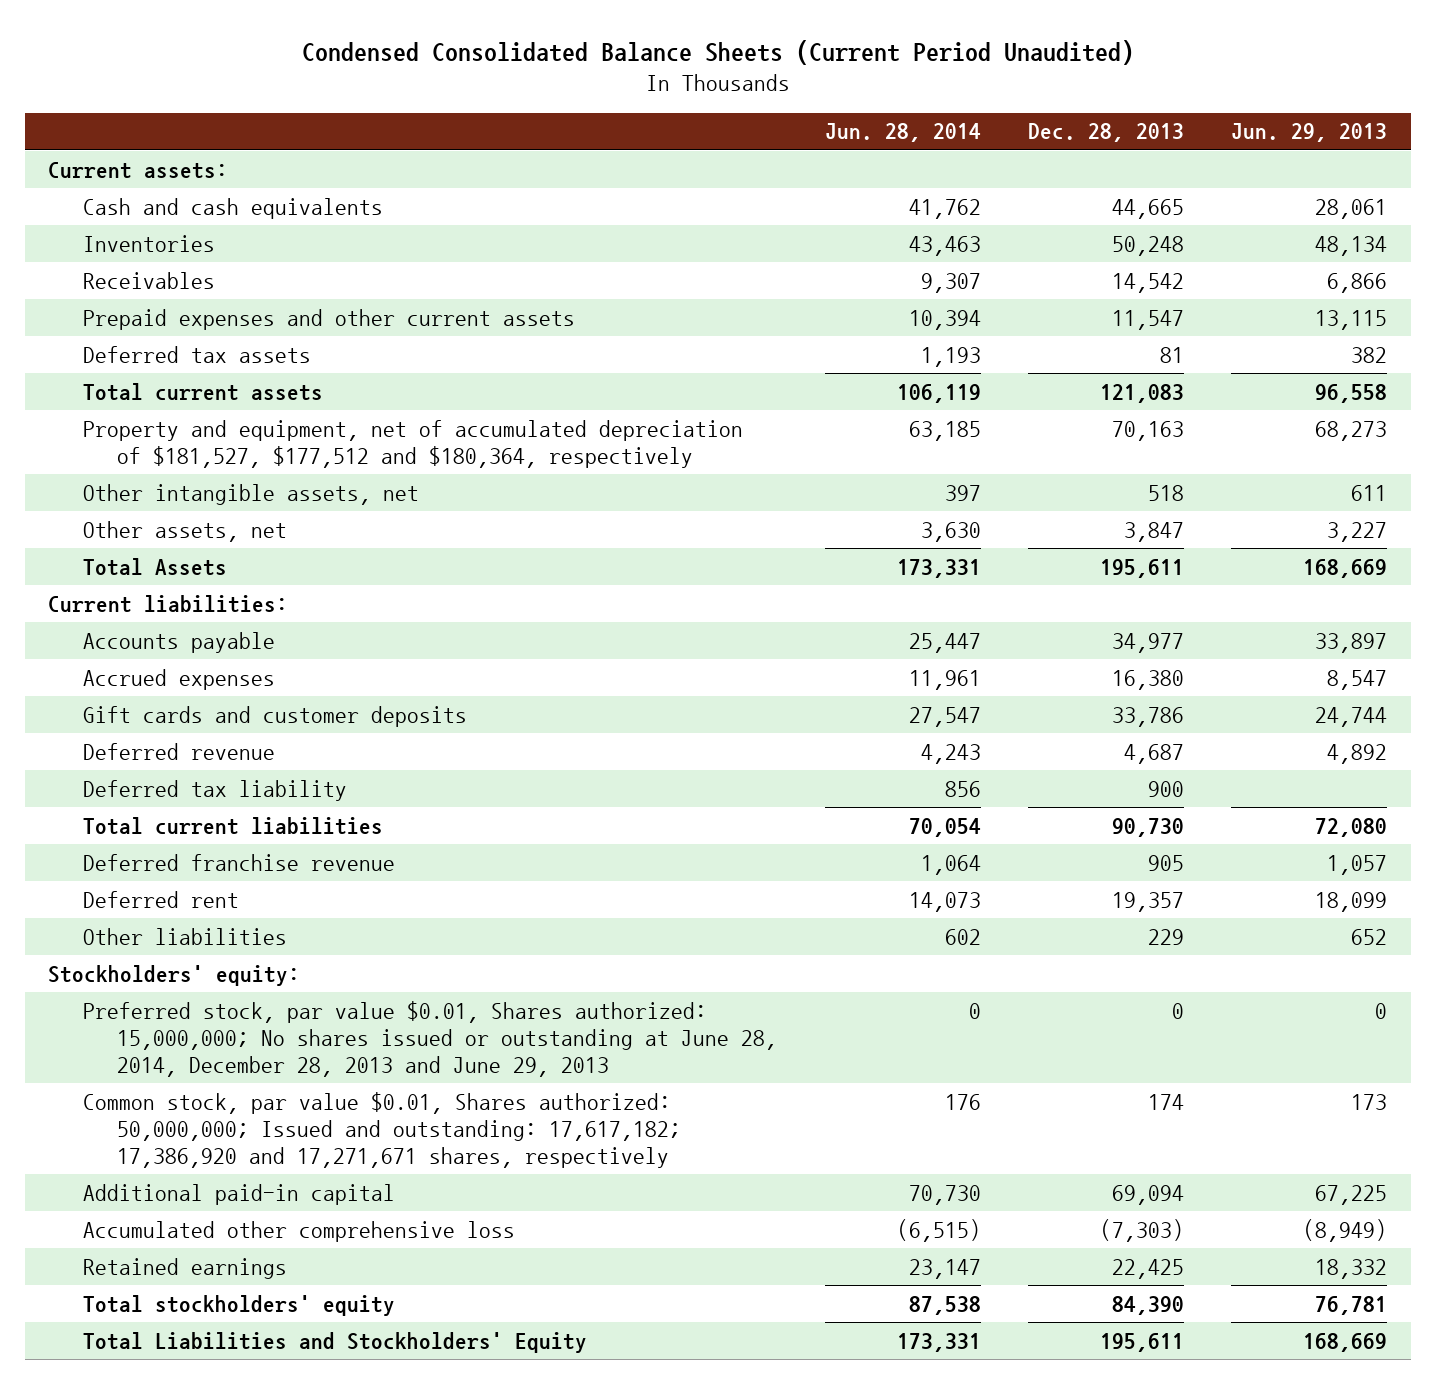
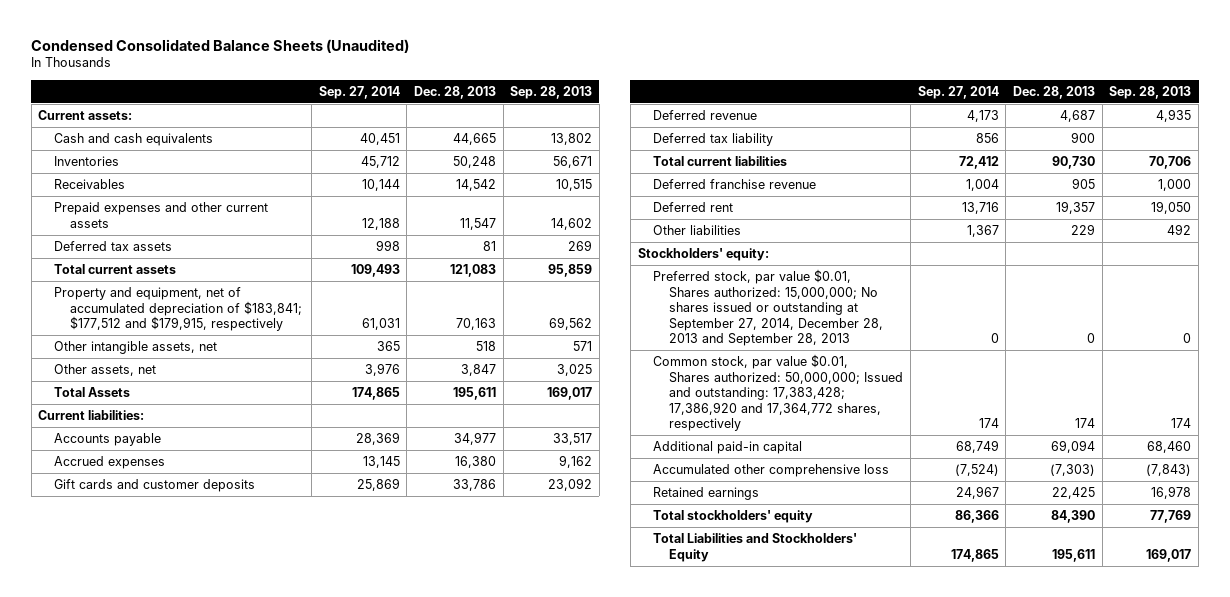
[301,39,1134,65] Condensed Consolidated Balance Sheets (Current Period Unaudited) -> [31,38,410,53] Condensed Consolidated Balance Sheets (Unaudited)
[824,123,981,143] Jun. 28, 2014 -> none
[1231,123,1388,143] Jun. 29, 2013 -> none
none -> [318,85,400,99] Sep. 27, 2014
none -> [510,85,593,99] Sep. 28, 2013
[82,419,743,468] Property and equipment, net of accumulated depreciation of $181,527, $177,512 and $180,364, respectively -> [54,287,303,332] Property and equipment, net of accumulated depreciation of $183,841; $177,512 and $179,915, respectively
[82,1000,778,1077] Preferred stock, par value $0.01, Shares authorized: 15,000,000; No shares issued or outstanding at June 28, 2014, December 28, 2013 and June 29, 2013 -> [653,269,884,347] Preferred stock, par value $0.01, Shares authorized: 15,000,000; No shares issued or outstanding at September 27, 2014, December 28, 2013 and September 28, 2013
[82,1091,682,1168] Common stock, par value $0.01, Shares authorized: 50,000,000; Issued and outstanding: 17,617,182; 17,386,920 and 17,271,671 shares, respectively -> [653,354,904,432] Common stock, par value $0.01, Shares authorized: 50,000,000; Issued and outstanding: 17,383,428; 17,386,920 and 17,364,772 shares, respectively

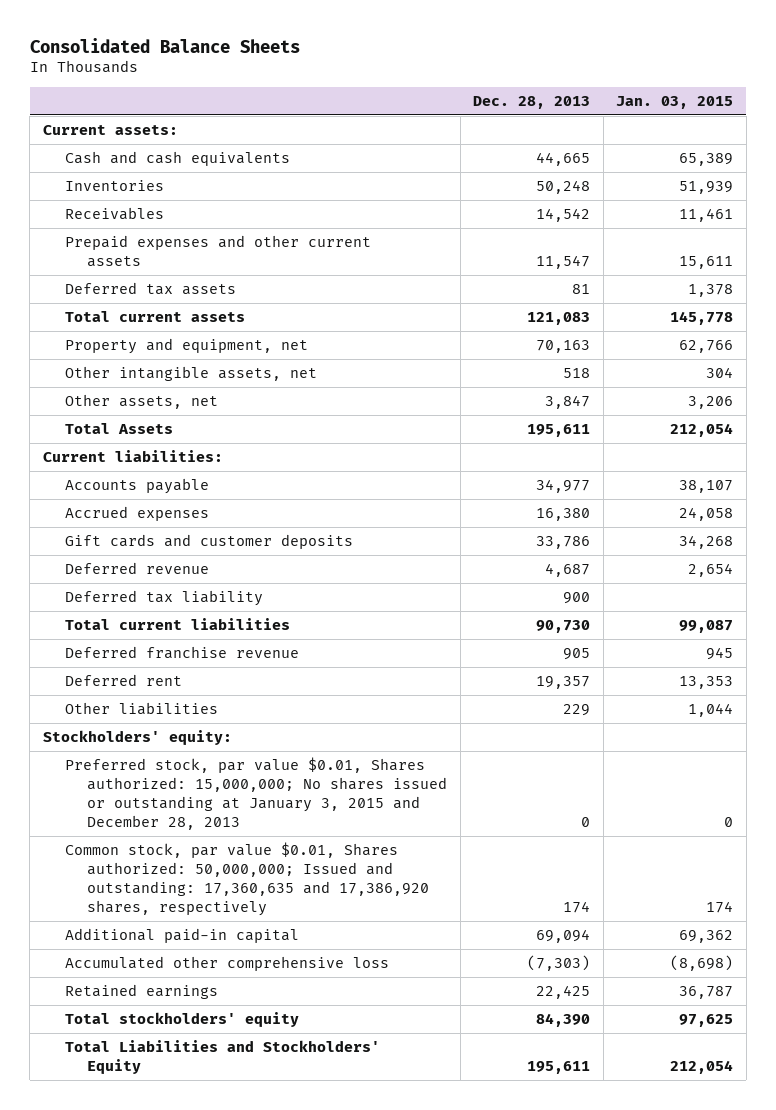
[31,38,410,53] Condensed Consolidated Balance Sheets (Unaudited) -> [29,37,300,53] Consolidated Balance Sheets
[318,85,400,99] Sep. 27, 2014 -> none
[510,85,593,99] Sep. 28, 2013 -> none
none -> [616,95,734,109] Jan. 03, 2015
[54,287,303,332] Property and equipment, net of accumulated depreciation of $183,841; $177,512 and $179,915, respectively -> [65,337,309,354] Property and equipment, net
[653,269,884,347] Preferred stock, par value $0.01, Shares authorized: 15,000,000; No shares issued or outstanding at September 27, 2014, December 28, 2013 and September 28, 2013 -> [65,756,448,830] Preferred stock, par value $0.01, Shares authorized: 15,000,000; No shares issued or outstanding at January 3, 2015 and December 28, 2013
[653,354,904,432] Common stock, par value $0.01, Shares authorized: 50,000,000; Issued and outstanding: 17,383,428; 17,386,920 and 17,364,772 shares, respectively -> [65,841,430,916] Common stock, par value $0.01, Shares authorized: 50,000,000; Issued and outstanding: 17,360,635 and 17,386,920 shares, respectively

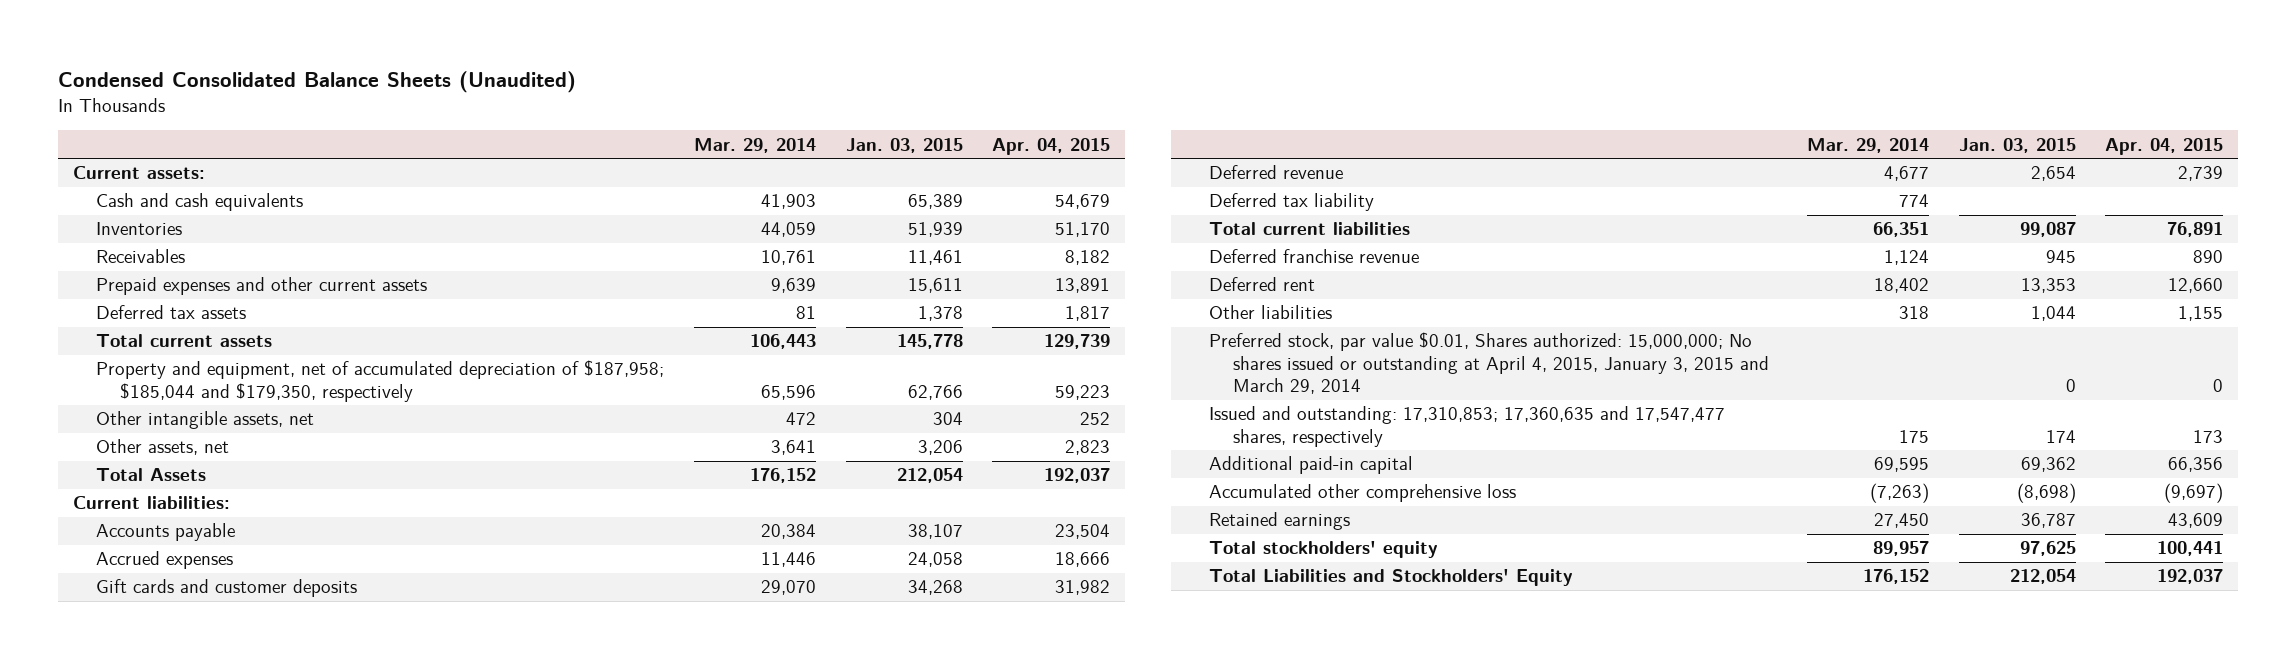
[29,37,300,53] Consolidated Balance Sheets -> [58,70,577,93] Condensed Consolidated Balance Sheets (Unaudited)
[473,95,591,109] Dec. 28, 2013 -> none
none -> [694,137,817,153] Mar. 29, 2014
none -> [992,137,1111,155] Apr. 04, 2015
[65,337,309,354] Property and equipment, net -> [96,360,665,402] Property and equipment, net of accumulated depreciation of $187,958; $185,044 and $179,350, respectively
[42,729,232,745] Stockholders' equity: -> none
[65,756,448,830] Preferred stock, par value $0.01, Shares authorized: 15,000,000; No shares issued or outstanding at January 3, 2015 and December 28, 2013 -> [1209,332,1769,395] Preferred stock, par value $0.01, Shares authorized: 15,000,000; No shares issued or outstanding at April 4, 2015, January 3, 2015 and March 29, 2014
[65,841,430,916] Common stock, par value $0.01, Shares authorized: 50,000,000; Issued and outstanding: 17,360,635 and 17,386,920 shares, respectively -> [1209,406,1726,447] Issued and outstanding: 17,310,853; 17,360,635 and 17,547,477 shares, respectively

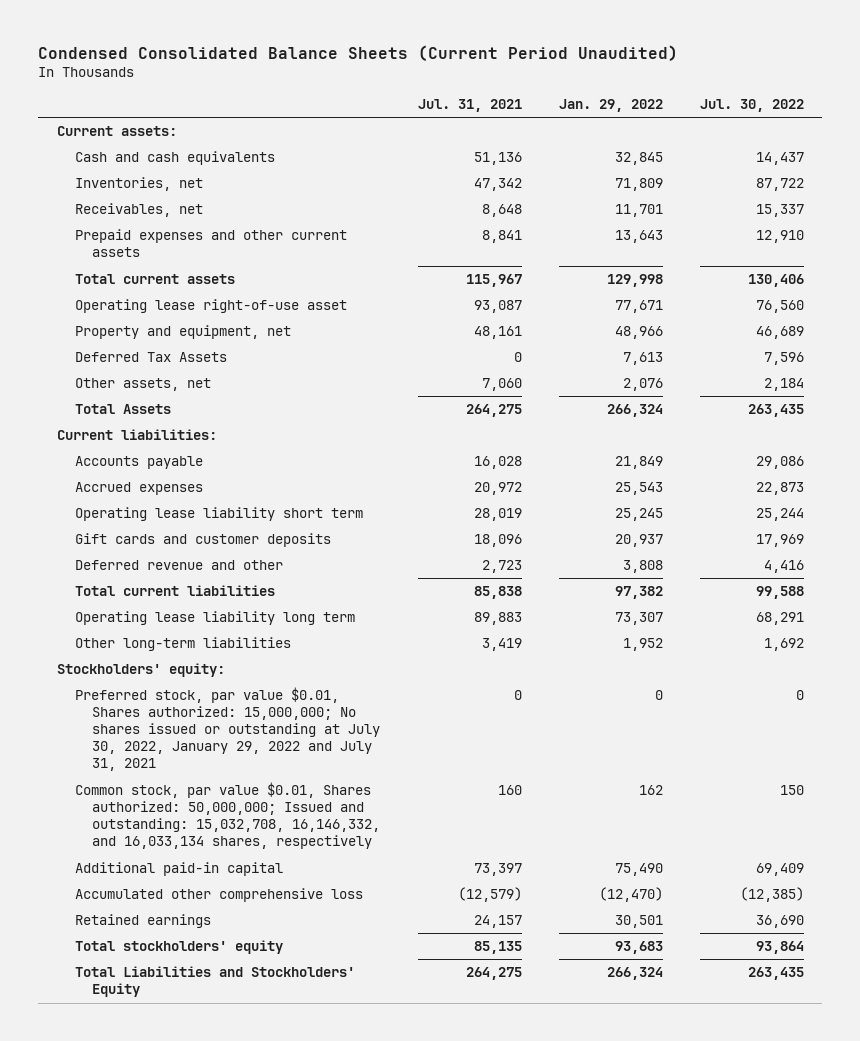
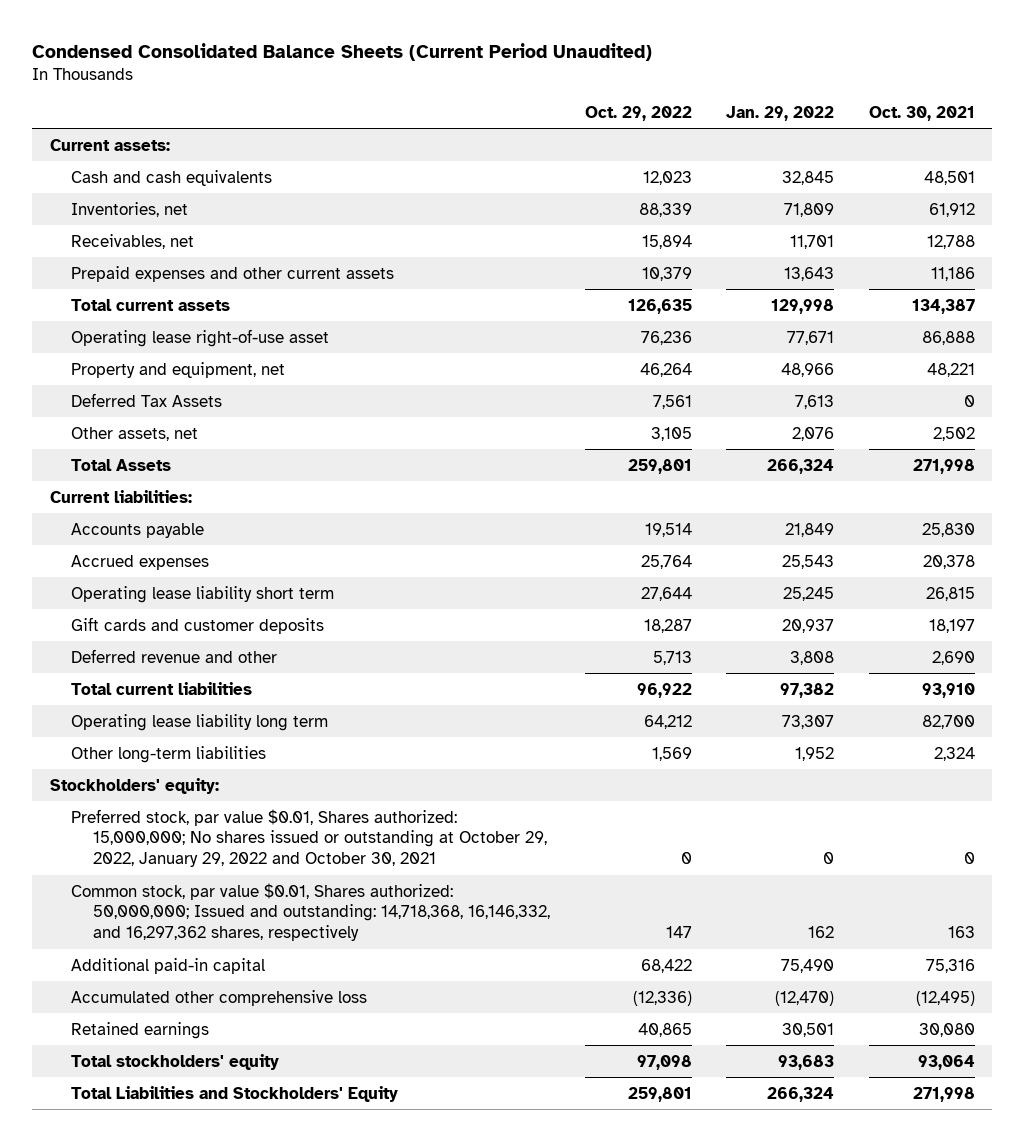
[417,99,522,113] Jul. 31, 2021 -> none
[699,99,804,113] Jul. 30, 2022 -> none
none -> [584,105,692,121] Oct. 29, 2022
none -> [868,105,975,121] Oct. 30, 2021
[74,687,381,772] Preferred stock, par value $0.01, Shares authorized: 15,000,000; No shares issued or outstanding at July 30, 2022, January 29, 2022 and July 31, 2021 -> [71,808,548,868] Preferred stock, par value $0.01, Shares authorized: 15,000,000; No shares issued or outstanding at October 29, 2022, January 29, 2022 and October 30, 2021
[74,782,381,850] Common stock, par value $0.01, Shares authorized: 50,000,000; Issued and outstanding: 15,032,708, 16,146,332, and 16,033,134 shares, respectively -> [71,882,551,942] Common stock, par value $0.01, Shares authorized: 50,000,000; Issued and outstanding: 14,718,368, 16,146,332, and 16,297,362 shares, respectively

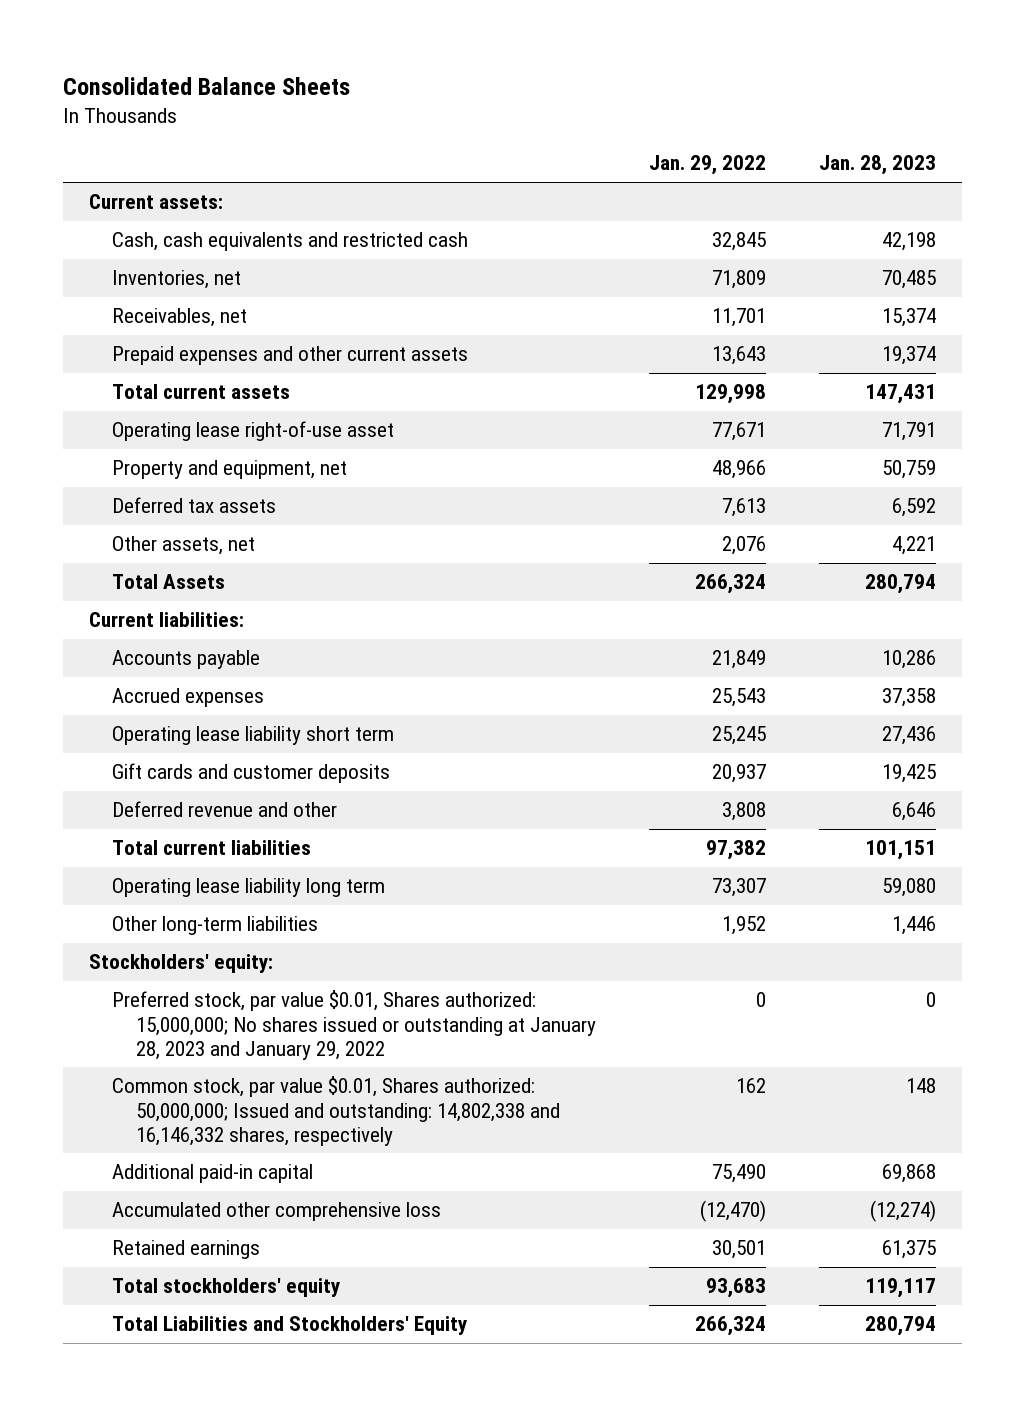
[32,42,653,61] Condensed Consolidated Balance Sheets (Current Period Unaudited) -> [62,76,350,95] Consolidated Balance Sheets
[584,105,692,121] Oct. 29, 2022 -> none
[868,105,975,121] Oct. 30, 2021 -> none
none -> [818,155,936,176] Jan. 28, 2023
[71,169,273,186] Cash and cash equivalents -> [112,232,469,252] Cash, cash equivalents and restricted cash
[71,392,223,407] Deferred Tax Assets -> [112,497,277,514] Deferred tax assets
[71,808,548,868] Preferred stock, par value $0.01, Shares authorized: 15,000,000; No shares issued or outstanding at October 29, 2022, January 29, 2022 and October 30, 2021 -> [112,990,596,1060] Preferred stock, par value $0.01, Shares authorized: 15,000,000; No shares issued or outstanding at January 28, 2023 and January 29, 2022
[71,882,551,942] Common stock, par value $0.01, Shares authorized: 50,000,000; Issued and outstanding: 14,718,368, 16,146,332, and 16,297,362 shares, respectively -> [112,1076,560,1146] Common stock, par value $0.01, Shares authorized: 50,000,000; Issued and outstanding: 14,802,338 and 16,146,332 shares, respectively

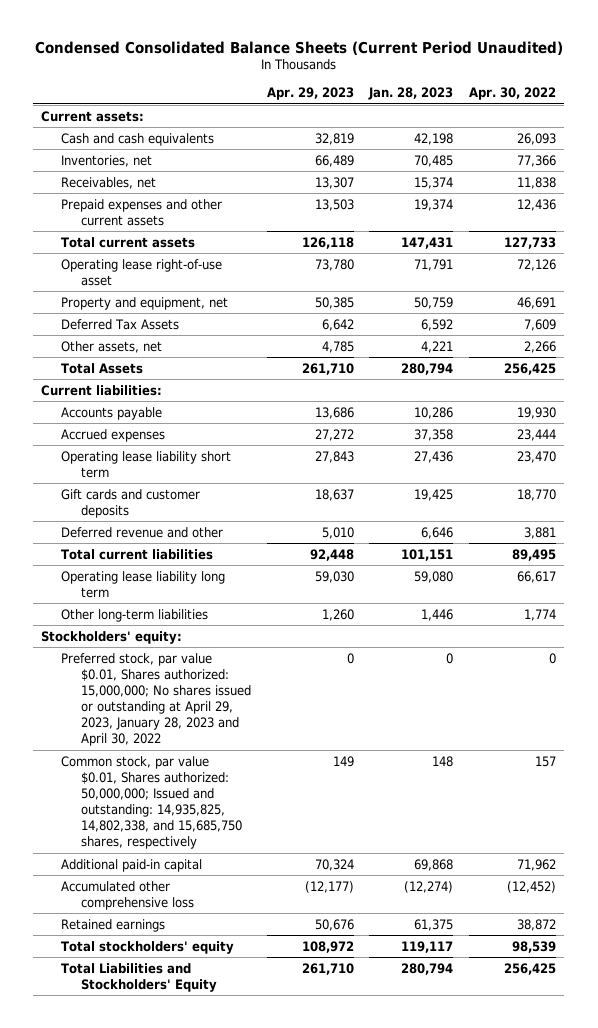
[62,76,350,95] Consolidated Balance Sheets -> [34,40,563,55] Condensed Consolidated Balance Sheets (Current Period Unaudited)
[648,155,766,176] Jan. 29, 2022 -> none
none -> [266,87,354,101] Apr. 29, 2023
none -> [469,87,557,101] Apr. 30, 2022
[112,232,469,252] Cash, cash equivalents and restricted cash -> [61,132,215,146] Cash and cash equivalents
[112,497,277,514] Deferred tax assets -> [61,318,180,330] Deferred Tax Assets
[112,990,596,1060] Preferred stock, par value $0.01, Shares authorized: 15,000,000; No shares issued or outstanding at January 28, 2023 and January 29, 2022 -> [61,652,251,747] Preferred stock, par value $0.01, Shares authorized: 15,000,000; No shares issued or outstanding at April 29, 2023, January 28, 2023 and April 30, 2022
[112,1076,560,1146] Common stock, par value $0.01, Shares authorized: 50,000,000; Issued and outstanding: 14,802,338 and 16,146,332 shares, respectively -> [61,755,242,850] Common stock, par value $0.01, Shares authorized: 50,000,000; Issued and outstanding: 14,935,825, 14,802,338, and 15,685,750 shares, respectively

